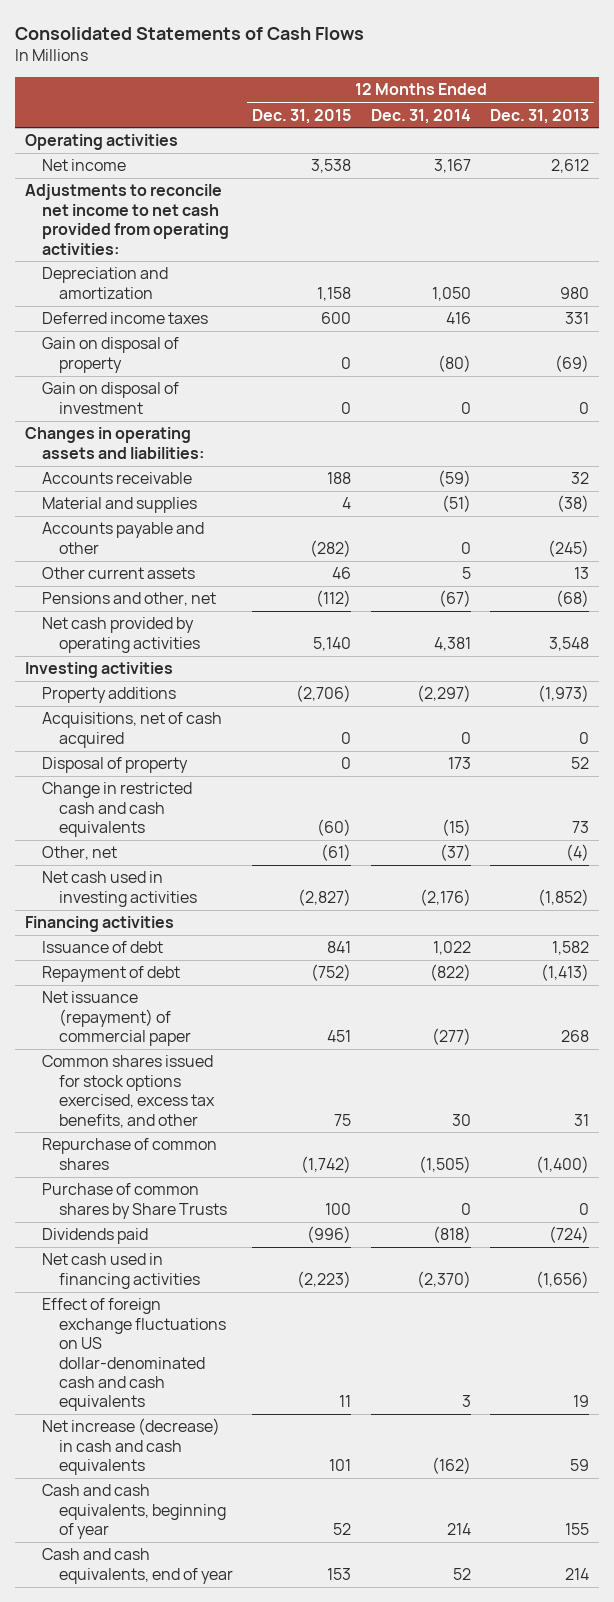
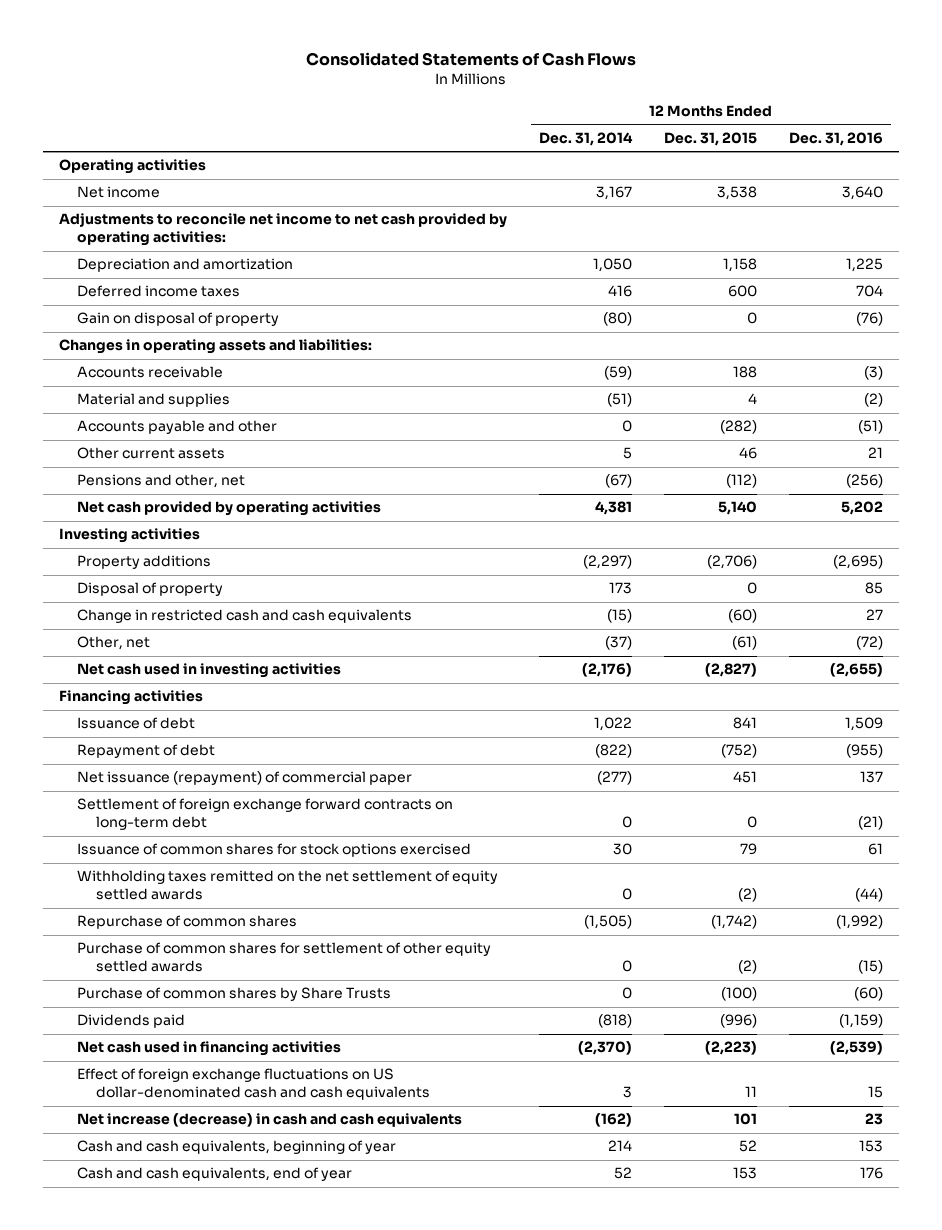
[490,108,590,124] Dec. 31, 2013 -> none
none -> [788,131,883,146] Dec. 31, 2016
[24,184,229,255] Adjustments to reconcile net income to net cash provided from operating activities: -> [58,213,507,247] Adjustments to reconcile net income to net cash provided by operating activities:
[41,382,179,414] Gain on disposal of investment -> none
[41,712,222,748] Acquisitions, net of cash acquired -> none
[41,1055,215,1128] Common shares issued for stock options exercised, excess tax benefits, and other -> none
none -> [77,798,454,831] Settlement of foreign exchange forward contracts on long-term debt
none -> [77,843,472,858] Issuance of common shares for stock options exercised
none -> [77,870,499,901] Withholding taxes remitted on the net settlement of equity settled awards
none -> [77,942,492,973] Purchase of common shares for settlement of other equity settled awards
[325,1202,352,1215] 100 -> [720,987,757,1002] (100)

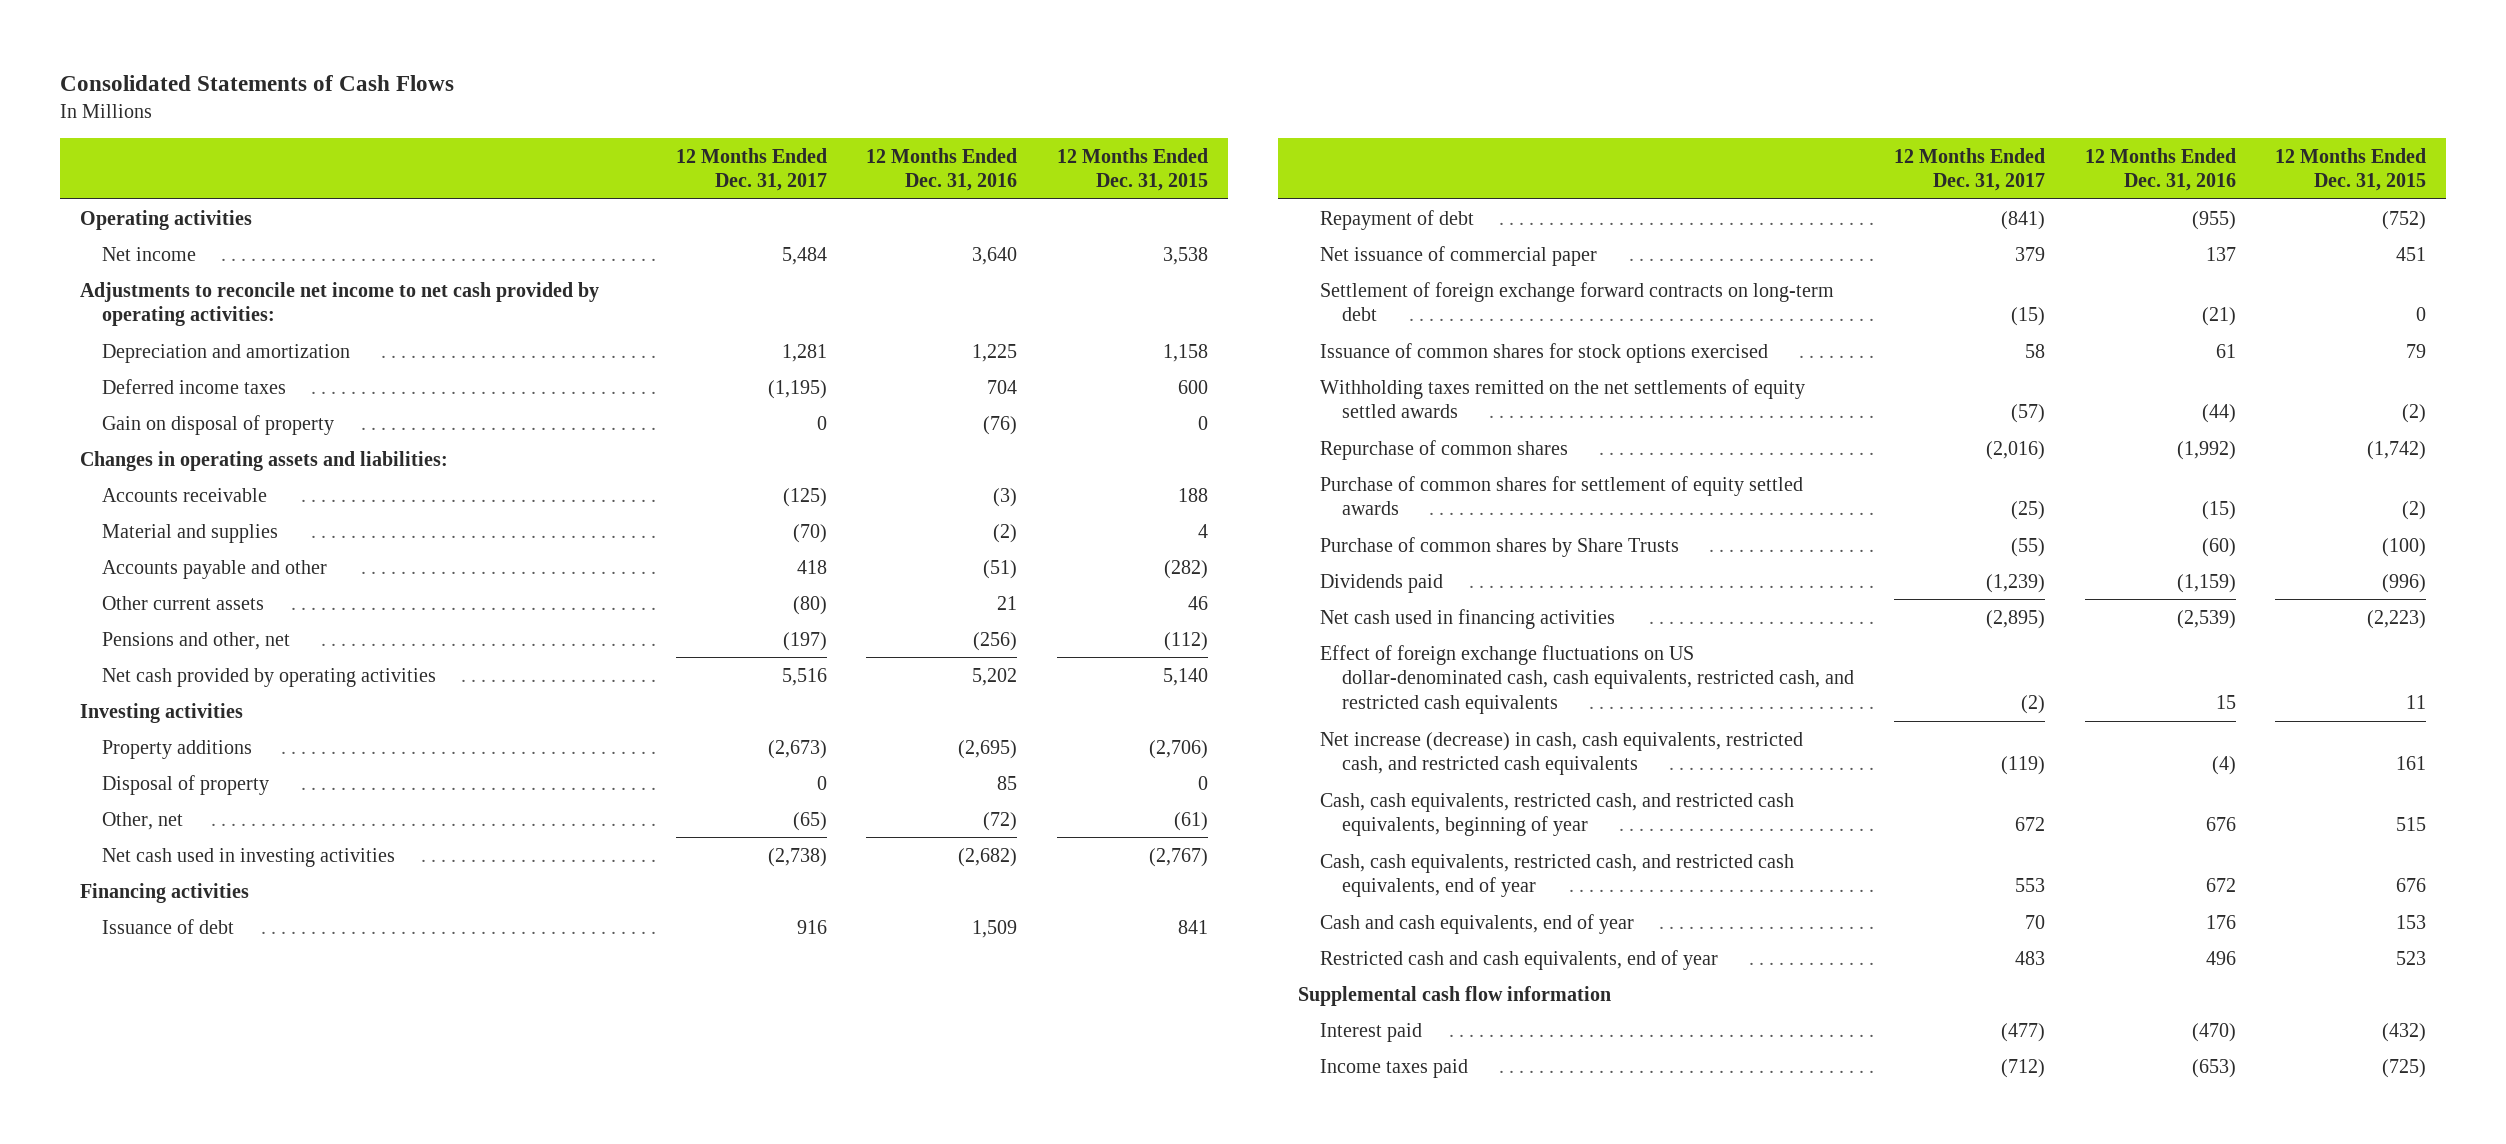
[538,131,633,146] Dec. 31, 2014 -> none
none -> [675,147,827,192] 12 Months Ended Dec. 31, 2017
[77,609,413,624] Change in restricted cash and cash equivalents -> none
[704,663,757,678] (2,827) -> [1149,847,1209,867] (2,767)
[829,663,883,678] (2,655) -> [958,847,1018,867] (2,682)
[77,771,413,786] Net issuance (repayment) of commercial paper -> [1319,245,1597,266] Net issuance of commercial paper
[77,870,499,901] Withholding taxes remitted on the net settlement of equity settled awards -> [1319,378,1805,419] Withholding taxes remitted on the net settlements of equity settled awards
[77,942,492,973] Purchase of common shares for settlement of other equity settled awards -> [1319,475,1803,516] Purchase of common shares for settlement of equity settled awards
[77,1068,430,1101] Effect of foreign exchange fluctuations on US dollar-denominated cash and cash equivalents -> [1319,644,1855,714] Effect of foreign exchange fluctuations on US dollar-denominated cash, cash equivalents, restricted cash, and restricted cash equivalents
[77,1113,463,1128] Net increase (decrease) in cash and cash equivalents -> [1319,731,1803,776] Net increase (decrease) in cash, cash equivalents, restricted cash, and restricted cash equivalents
[733,1113,757,1126] 101 -> [2396,756,2427,771] 161
[864,1113,883,1126] 23 -> [2211,756,2236,776] (4)
[77,1140,397,1155] Cash and cash equivalents, beginning of year -> [1319,792,1794,837] Cash, cash equivalents, restricted cash, and restricted cash equivalents, beginning of year
[738,1140,757,1153] 52 -> [2396,817,2427,832] 515
[858,1140,883,1153] 153 -> [2205,817,2236,832] 676
none -> [1319,853,1794,898] Cash, cash equivalents, restricted cash, and restricted cash equivalents, end of year
none -> [1319,949,1718,970] Restricted cash and cash equivalents, end of year
none -> [1297,985,1611,1006] Supplemental cash flow information
none -> [1319,1022,1422,1042] Interest paid
none -> [1319,1058,1468,1078] Income taxes paid

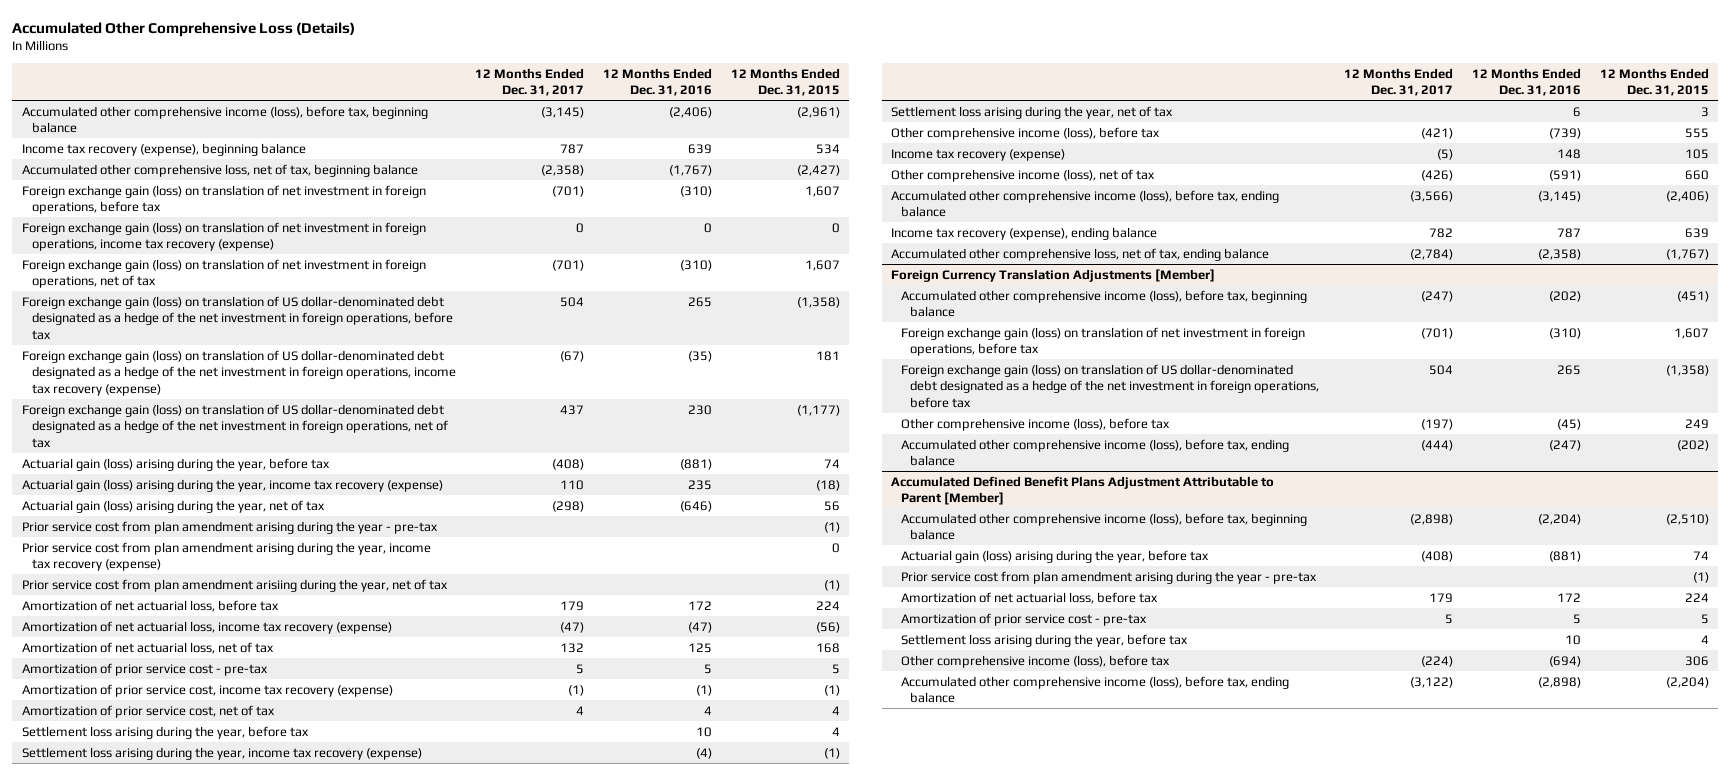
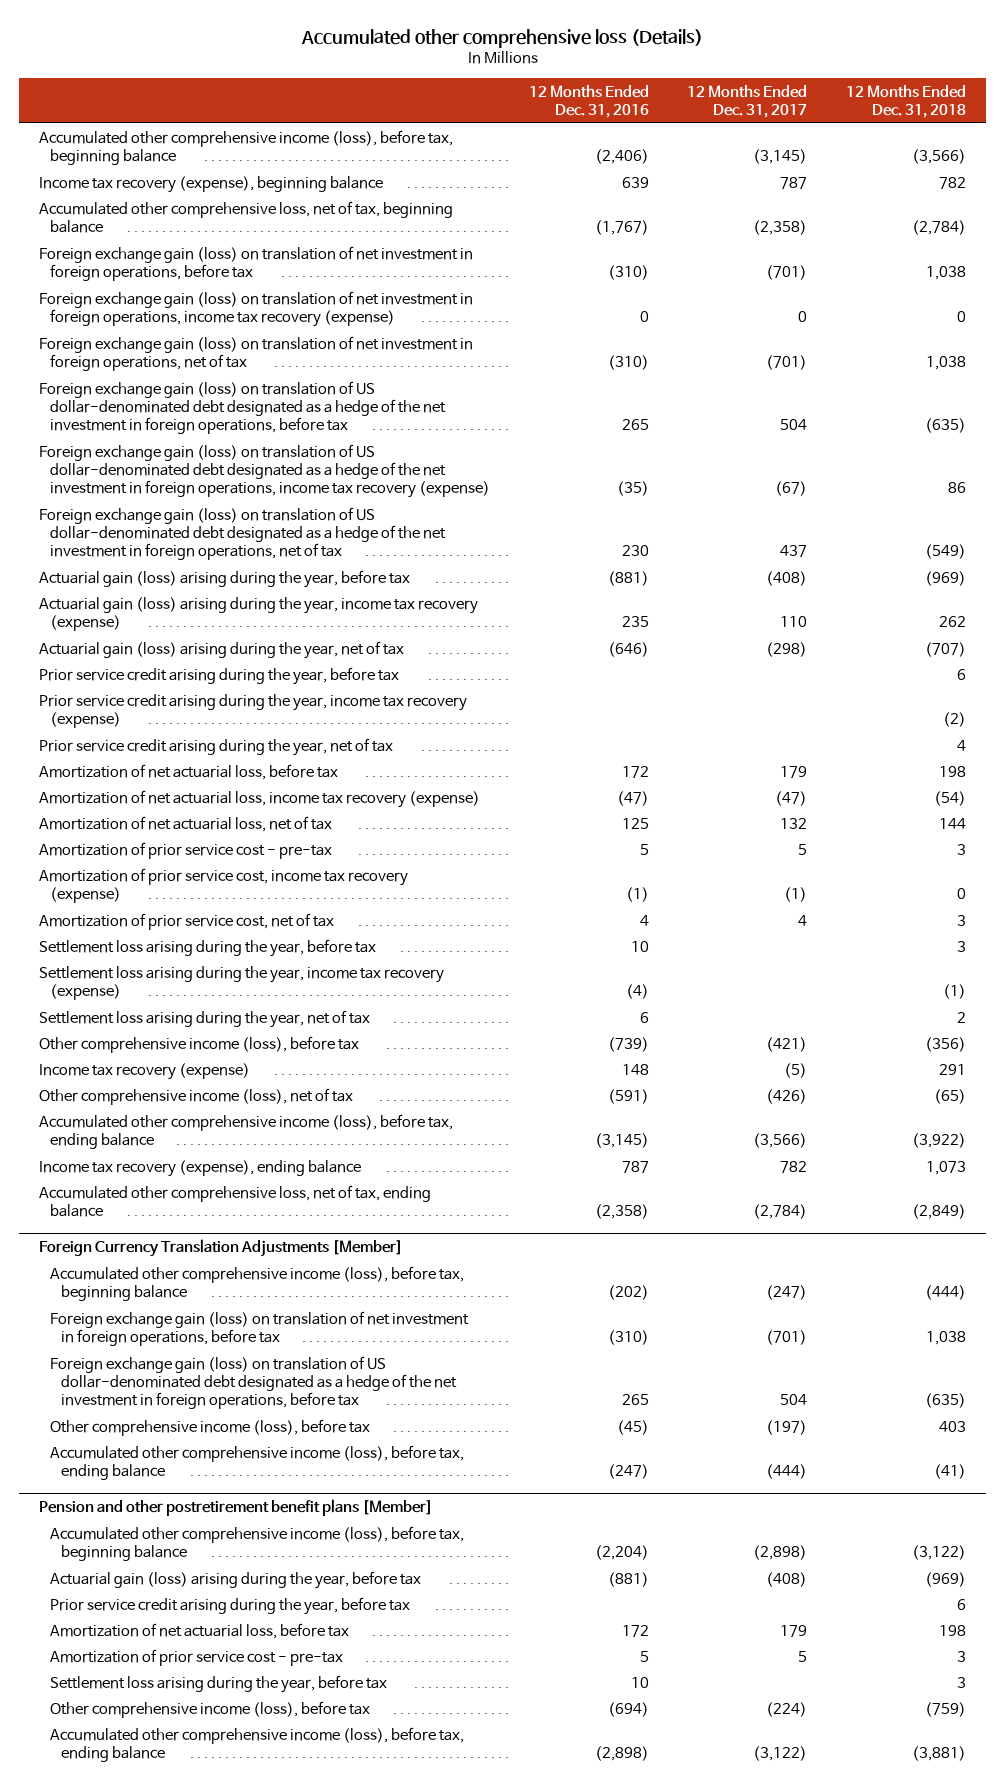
[12,21,356,37] Accumulated Other Comprehensive Loss (Details) -> [300,28,703,48] Accumulated other comprehensive loss (Details)
[730,67,840,97] 12 Months Ended Dec. 31, 2015 -> none
none -> [846,84,967,119] 12 Months Ended Dec. 31, 2018
[21,520,438,534] Prior service cost from plan amendment arising during the year - pre-tax -> [38,666,399,685] Prior service credit arising during the year, before tax
[21,541,431,572] Prior service cost from plan amendment arising during the year, income tax recovery (expense) -> [38,693,467,728] Prior service credit arising during the year, income tax recovery (expense)
[21,578,448,592] Prior service cost from plan amendment arisiing during the year, net of tax -> [38,737,393,756] Prior service credit arising during the year, net of tax
[891,475,1275,506] Accumulated Defined Benefit Plans Adjustment Attributable to Parent [Member] -> [38,1498,433,1516] Pension and other postretirement benefit plans [Member]
[900,570,1317,584] Prior service cost from plan amendment arising during the year - pre-tax -> [49,1596,410,1615] Prior service credit arising during the year, before tax

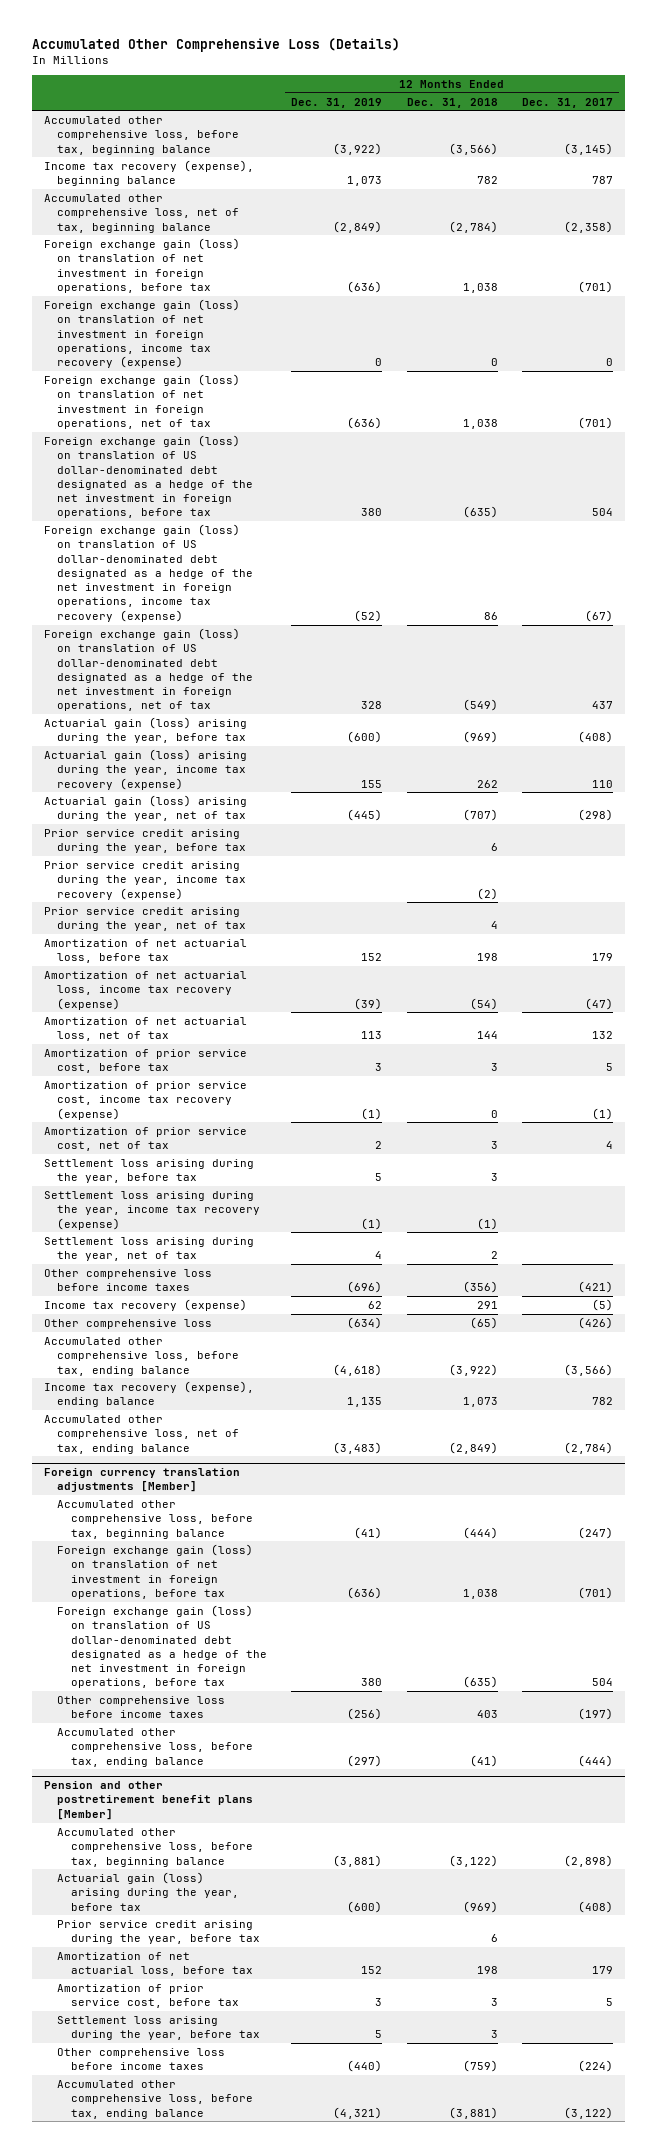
[300,28,703,48] Accumulated other comprehensive loss (Details) -> [31,37,400,52] Accumulated Other Comprehensive Loss (Details)
[528,84,649,119] 12 Months Ended Dec. 31, 2016 -> none
none -> [291,97,383,108] Dec. 31, 2019
[38,129,453,165] Accumulated other comprehensive income (loss), before tax, beginning balance -> [43,115,240,155] Accumulated other comprehensive loss, before tax, beginning balance
[38,841,332,859] Amortization of prior service cost - pre-tax -> [43,1048,247,1074] Amortization of prior service cost, before tax
[38,1035,359,1053] Other comprehensive income (loss), before tax -> [43,1268,212,1292] Other comprehensive loss before income taxes
[38,1087,353,1105] Other comprehensive income (loss), net of tax -> [43,1318,212,1329] Other comprehensive loss
[38,1113,453,1149] Accumulated other comprehensive income (loss), before tax, ending balance -> [43,1336,240,1376] Accumulated other comprehensive loss, before tax, ending balance
[38,1238,403,1257] Foreign Currency Translation Adjustments [Member] -> [43,1468,240,1493] Foreign currency translation adjustments [Member]
[49,1265,464,1301] Accumulated other comprehensive income (loss), before tax, beginning balance -> [57,1499,254,1539] Accumulated other comprehensive loss, before tax, beginning balance
[49,1418,370,1436] Other comprehensive income (loss), before tax -> [57,1695,226,1719] Other comprehensive loss before income taxes
[49,1444,464,1480] Accumulated other comprehensive income (loss), before tax, ending balance -> [57,1727,254,1767] Accumulated other comprehensive loss, before tax, ending balance
[49,1525,464,1561] Accumulated other comprehensive income (loss), before tax, beginning balance -> [57,1827,254,1867] Accumulated other comprehensive loss, before tax, beginning balance
[49,1648,343,1666] Amortization of prior service cost - pre-tax -> [57,1983,240,2009] Amortization of prior service cost, before tax
[49,1700,370,1718] Other comprehensive income (loss), before tax -> [57,2047,226,2071] Other comprehensive loss before income taxes
[49,1726,464,1762] Accumulated other comprehensive income (loss), before tax, ending balance -> [57,2079,254,2119] Accumulated other comprehensive loss, before tax, ending balance

